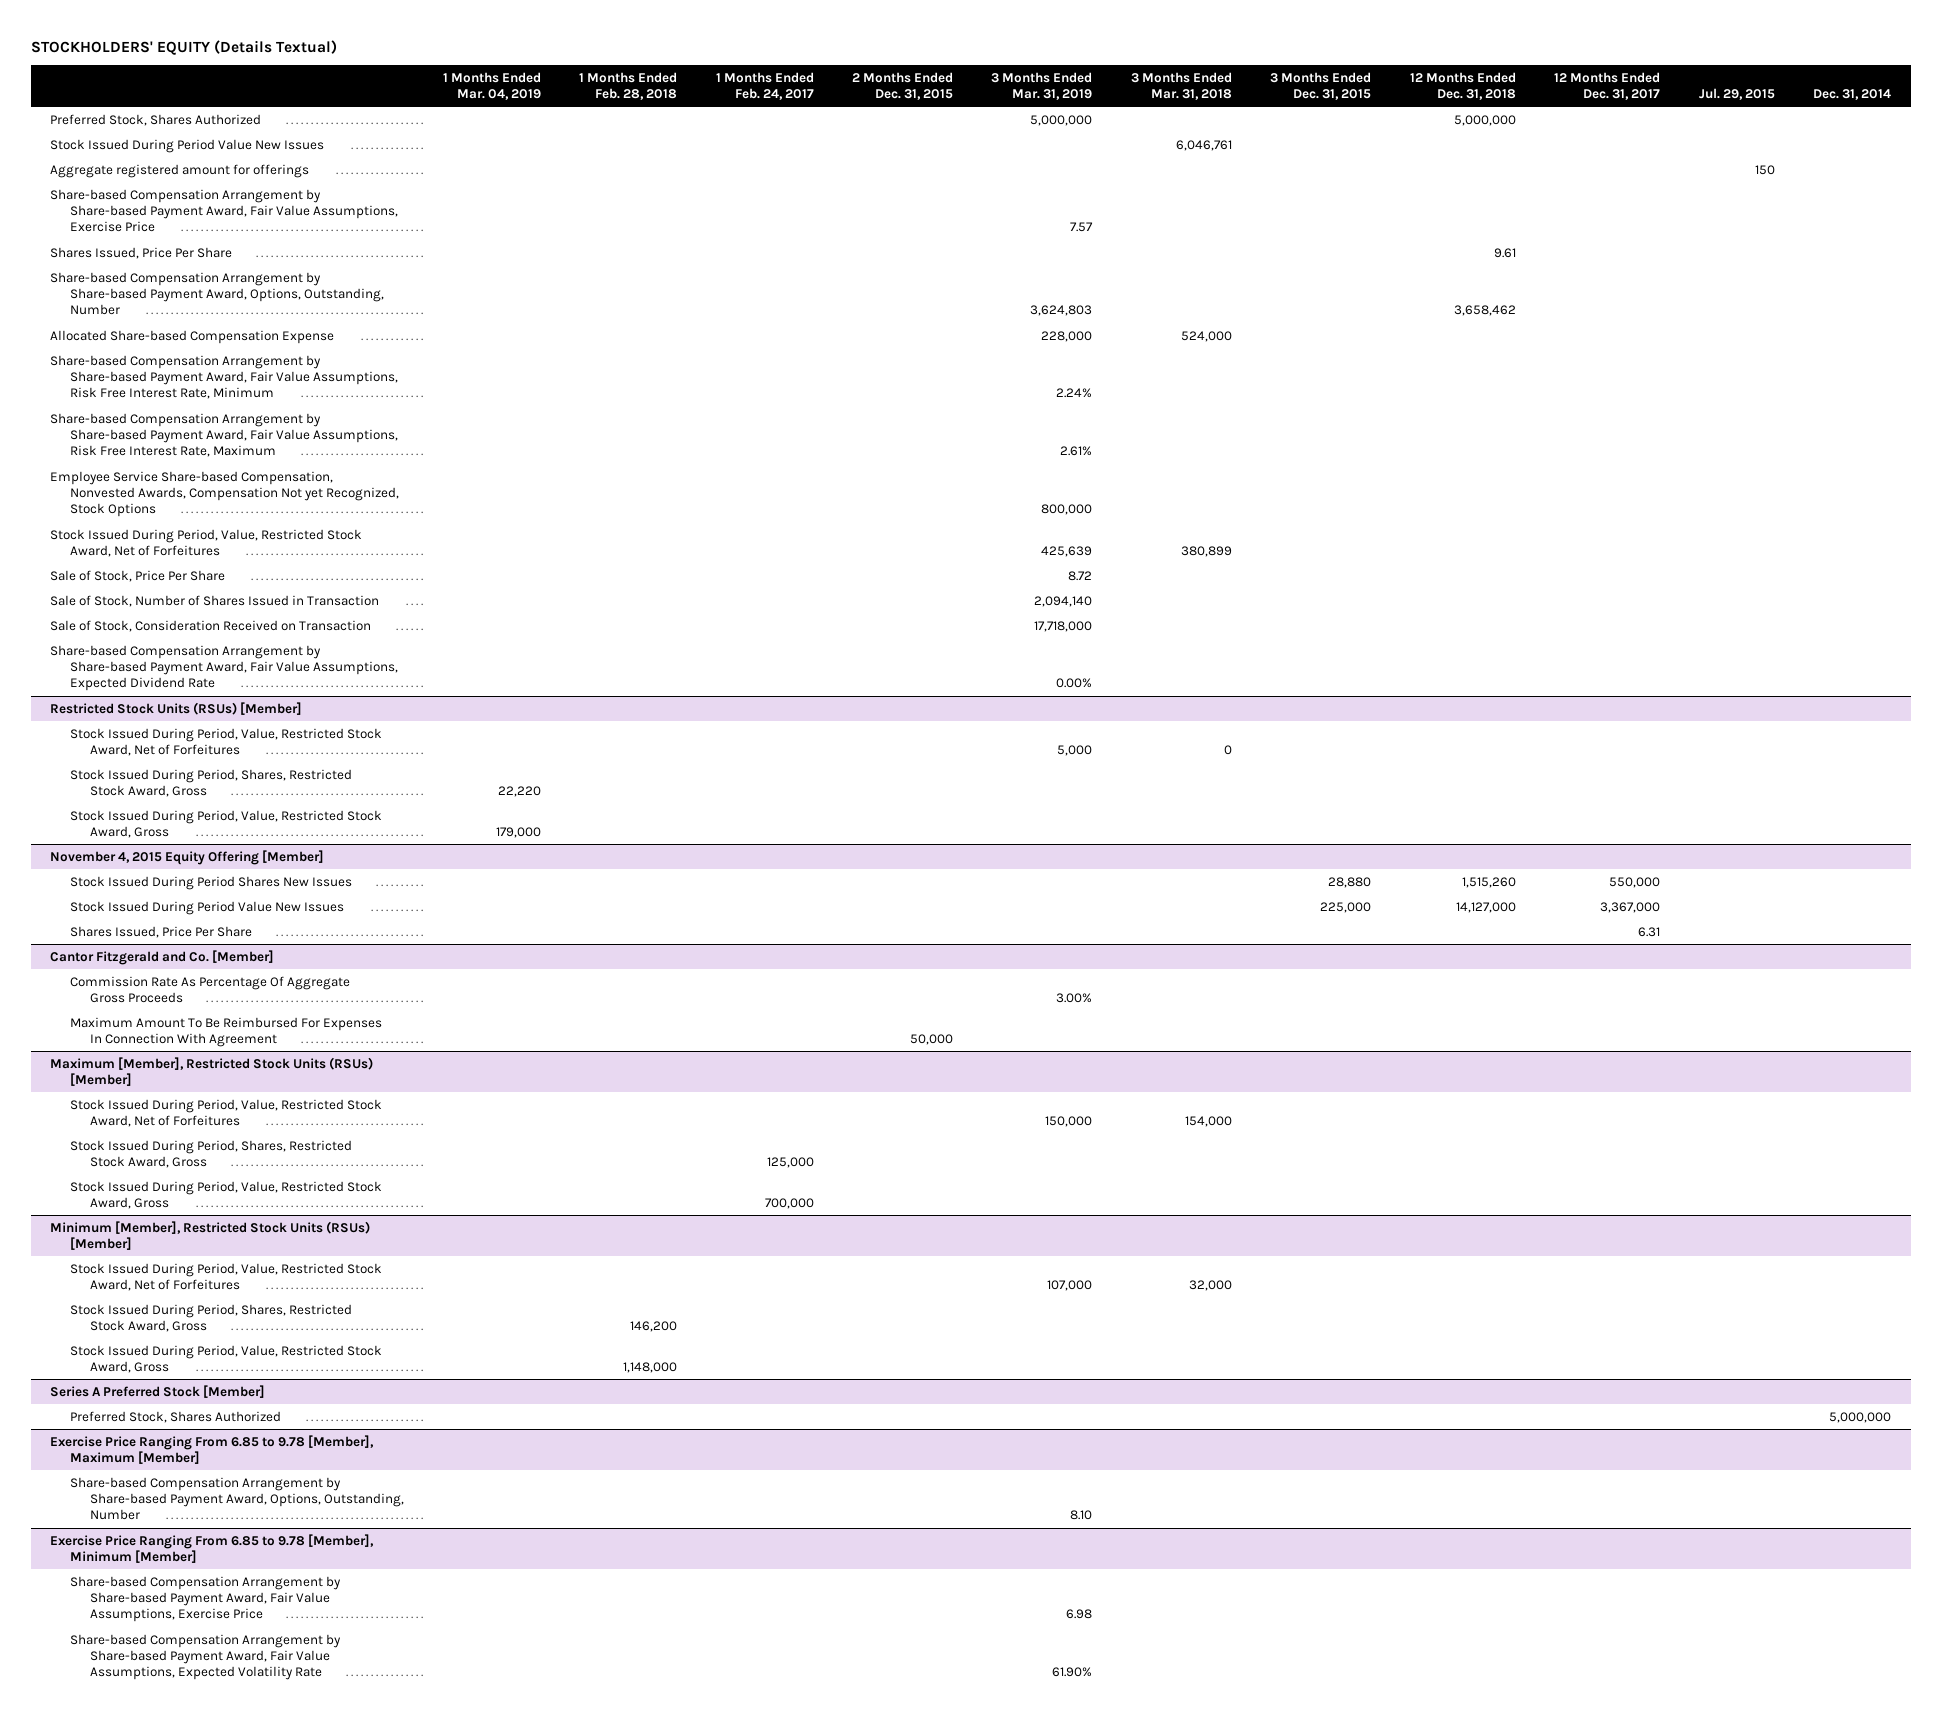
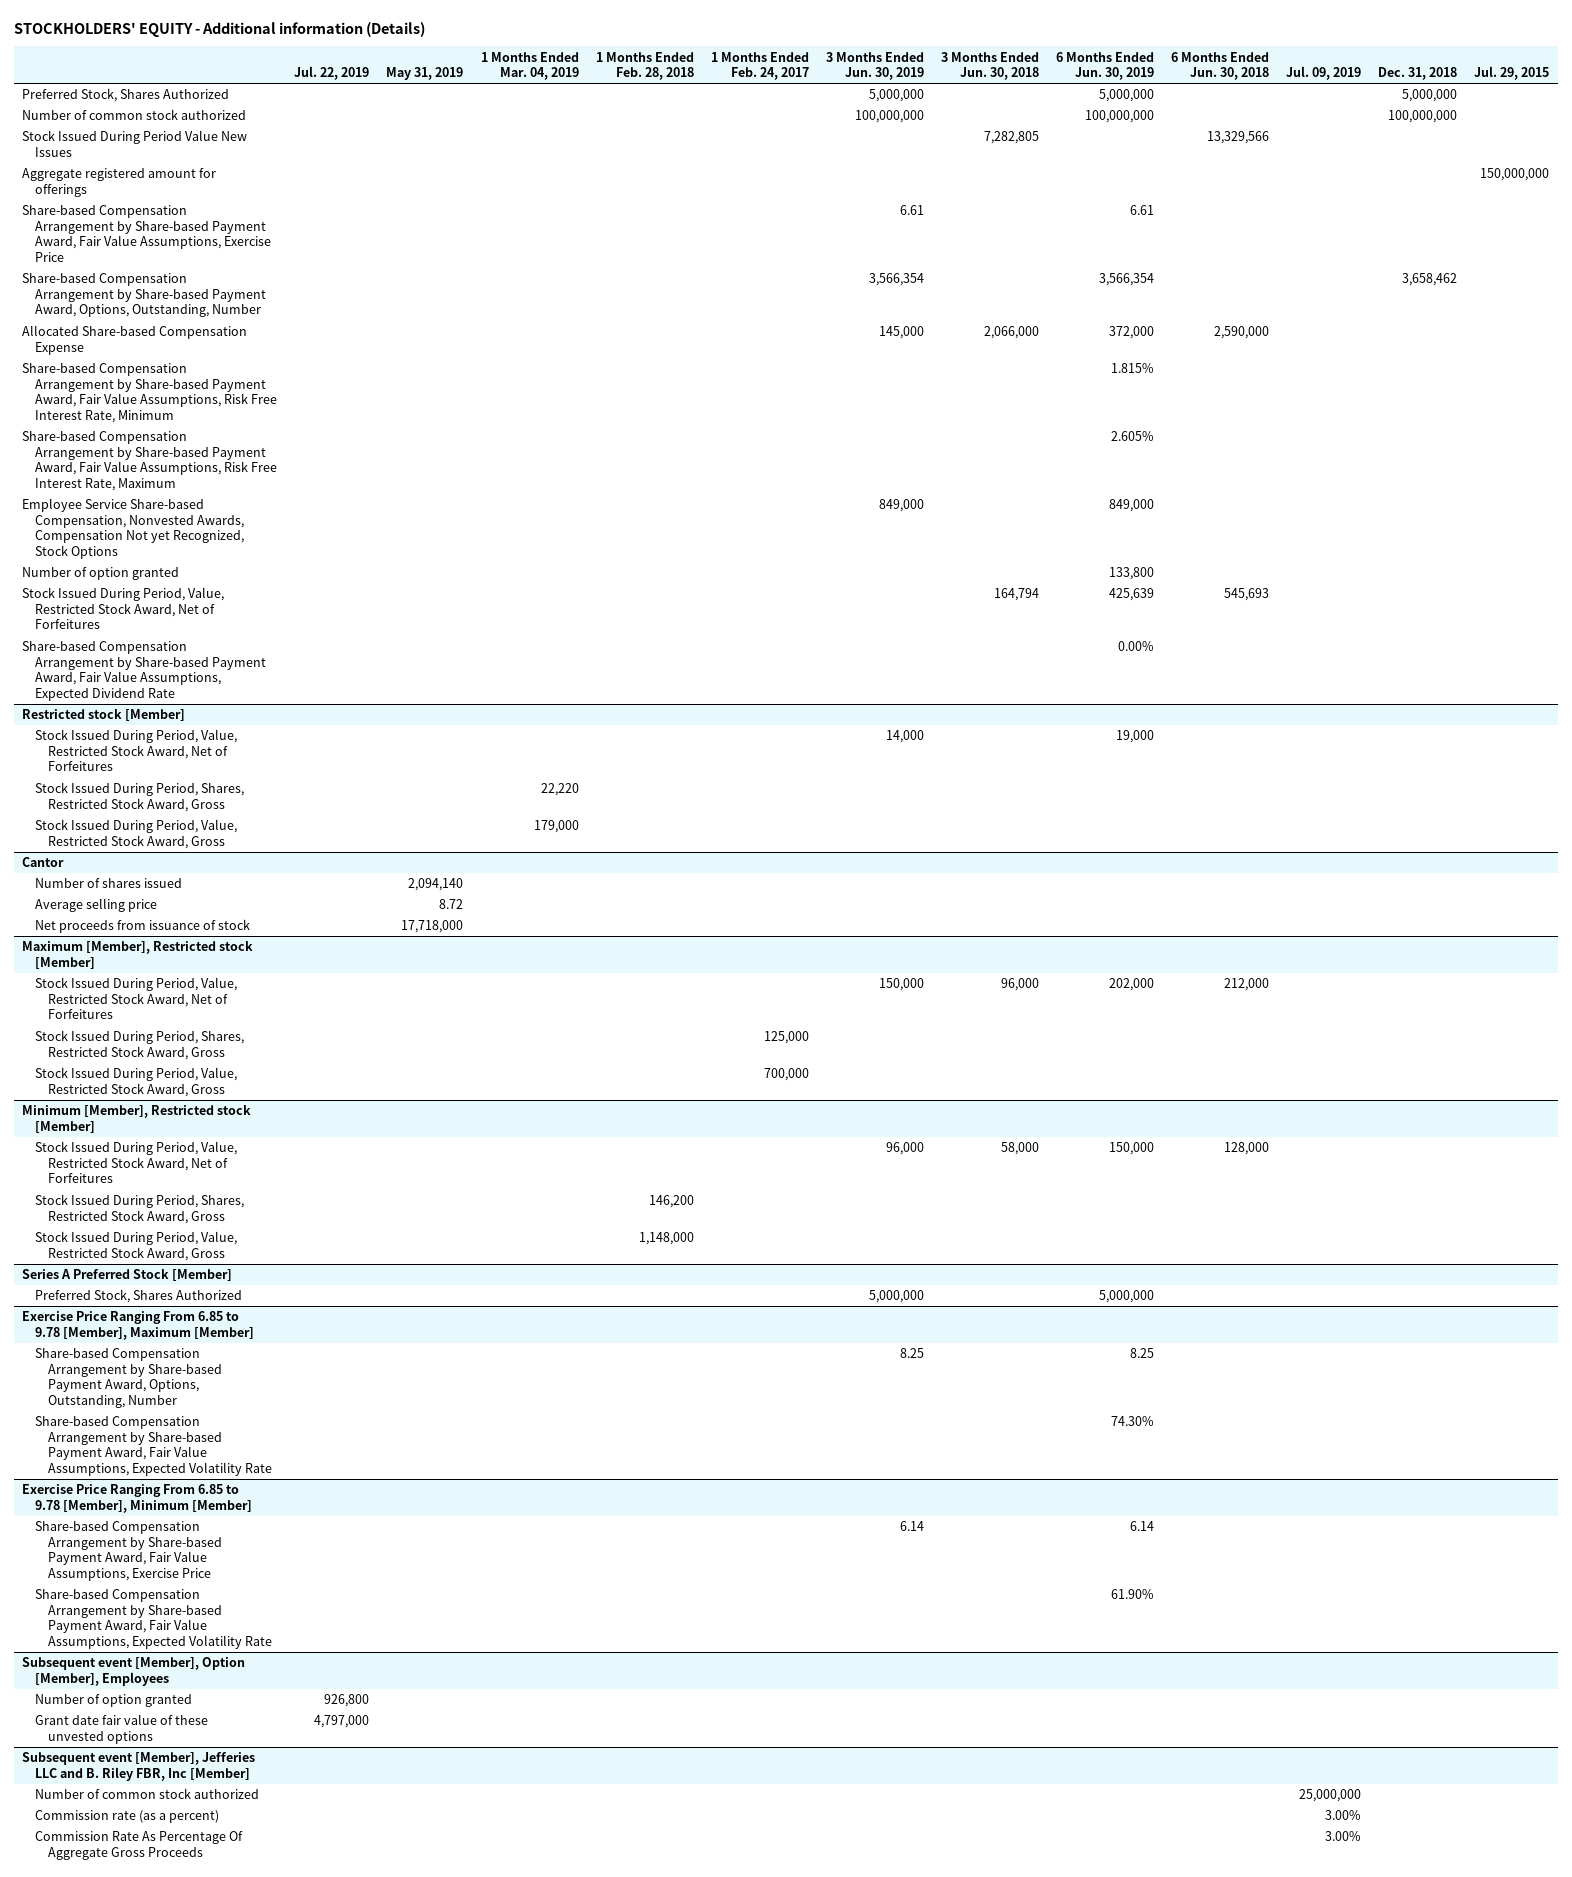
[31,39,338,55] STOCKHOLDERS' EQUITY (Details Textual) -> [13,21,425,37] STOCKHOLDERS' EQUITY - Additional information (Details)
[851,71,953,100] 2 Months Ended Dec. 31, 2015 -> none
[991,71,1093,100] 3 Months Ended Mar. 31, 2019 -> none
[1130,71,1232,100] 3 Months Ended Mar. 31, 2018 -> none
[1270,71,1372,100] 3 Months Ended Dec. 31, 2015 -> none
[1409,71,1516,100] 12 Months Ended Dec. 31, 2018 -> none
[1554,71,1661,100] 12 Months Ended Dec. 31, 2017 -> none
[1813,88,1892,100] Dec. 31, 2014 -> none
none -> [294,66,370,81] Jul. 22, 2019
none -> [386,67,464,81] May 31, 2019
none -> [825,51,924,81] 3 Months Ended Jun. 30, 2019
none -> [940,51,1039,81] 3 Months Ended Jun. 30, 2018
none -> [1055,51,1154,81] 6 Months Ended Jun. 30, 2019
none -> [1170,51,1269,81] 6 Months Ended Jun. 30, 2018
none -> [1286,66,1362,81] Jul. 09, 2019
none -> [1378,67,1458,81] Dec. 31, 2018
none -> [22,109,247,121] Number of common stock authorized
[1754,164,1775,175] 150 -> [1480,168,1550,182] 150,000,000
[50,246,233,259] Shares Issued, Price Per Share -> none
none -> [22,567,180,581] Number of option granted
[50,569,226,582] Sale of Stock, Price Per Share -> none
[50,594,380,607] Sale of Stock, Number of Shares Issued in Transaction -> none
[50,619,372,632] Sale of Stock, Consideration Received on Transaction -> none
[50,701,303,715] Restricted Stock Units (RSUs) [Member] -> [22,709,186,722] Restricted stock [Member]
[50,849,325,865] November 4, 2015 Equity Offering [Member] -> none
[70,875,353,890] Stock Issued During Period Shares New Issues -> none
[70,900,345,915] Stock Issued During Period Value New Issues -> none
[70,925,253,938] Shares Issued, Price Per Share -> none
[70,975,351,1003] Commission Rate As Percentage Of Aggregate Gross Proceeds -> none
[70,1016,383,1047] Maximum Amount To Be Reimbursed For Expenses In Connection With Agreement -> none
[50,949,275,965] Cantor Fitzgerald and Co. [Member] -> [22,857,65,868] Cantor
none -> [35,878,183,889] Number of shares issued
none -> [35,898,158,913] Average selling price
none -> [35,919,251,934] Net proceeds from issuance of stock
[50,1056,374,1086] Maximum [Member], Restricted Stock Units (RSUs) [Member] -> [22,941,254,969] Maximum [Member], Restricted stock [Member]
[50,1220,371,1250] Minimum [Member], Restricted Stock Units (RSUs) [Member] -> [22,1105,252,1133] Minimum [Member], Restricted stock [Member]
none -> [35,1416,273,1477] Share-based Compensation Arrangement by Share-based Payment Award, Fair Value Assumptions, Expected Volatility Rate
none -> [22,1657,246,1686] Subsequent event [Member], Option [Member], Employees
none -> [35,1694,193,1708] Number of option granted
none -> [35,1714,209,1744] Grant date fair value of these unvested options
none -> [22,1752,256,1781] Subsequent event [Member], Jefferies LLC and B. Riley FBR, Inc [Member]
none -> [35,1788,260,1800] Number of common stock authorized
none -> [35,1810,220,1824] Commission rate (as a percent)
none -> [35,1831,244,1860] Commission Rate As Percentage Of Aggregate Gross Proceeds

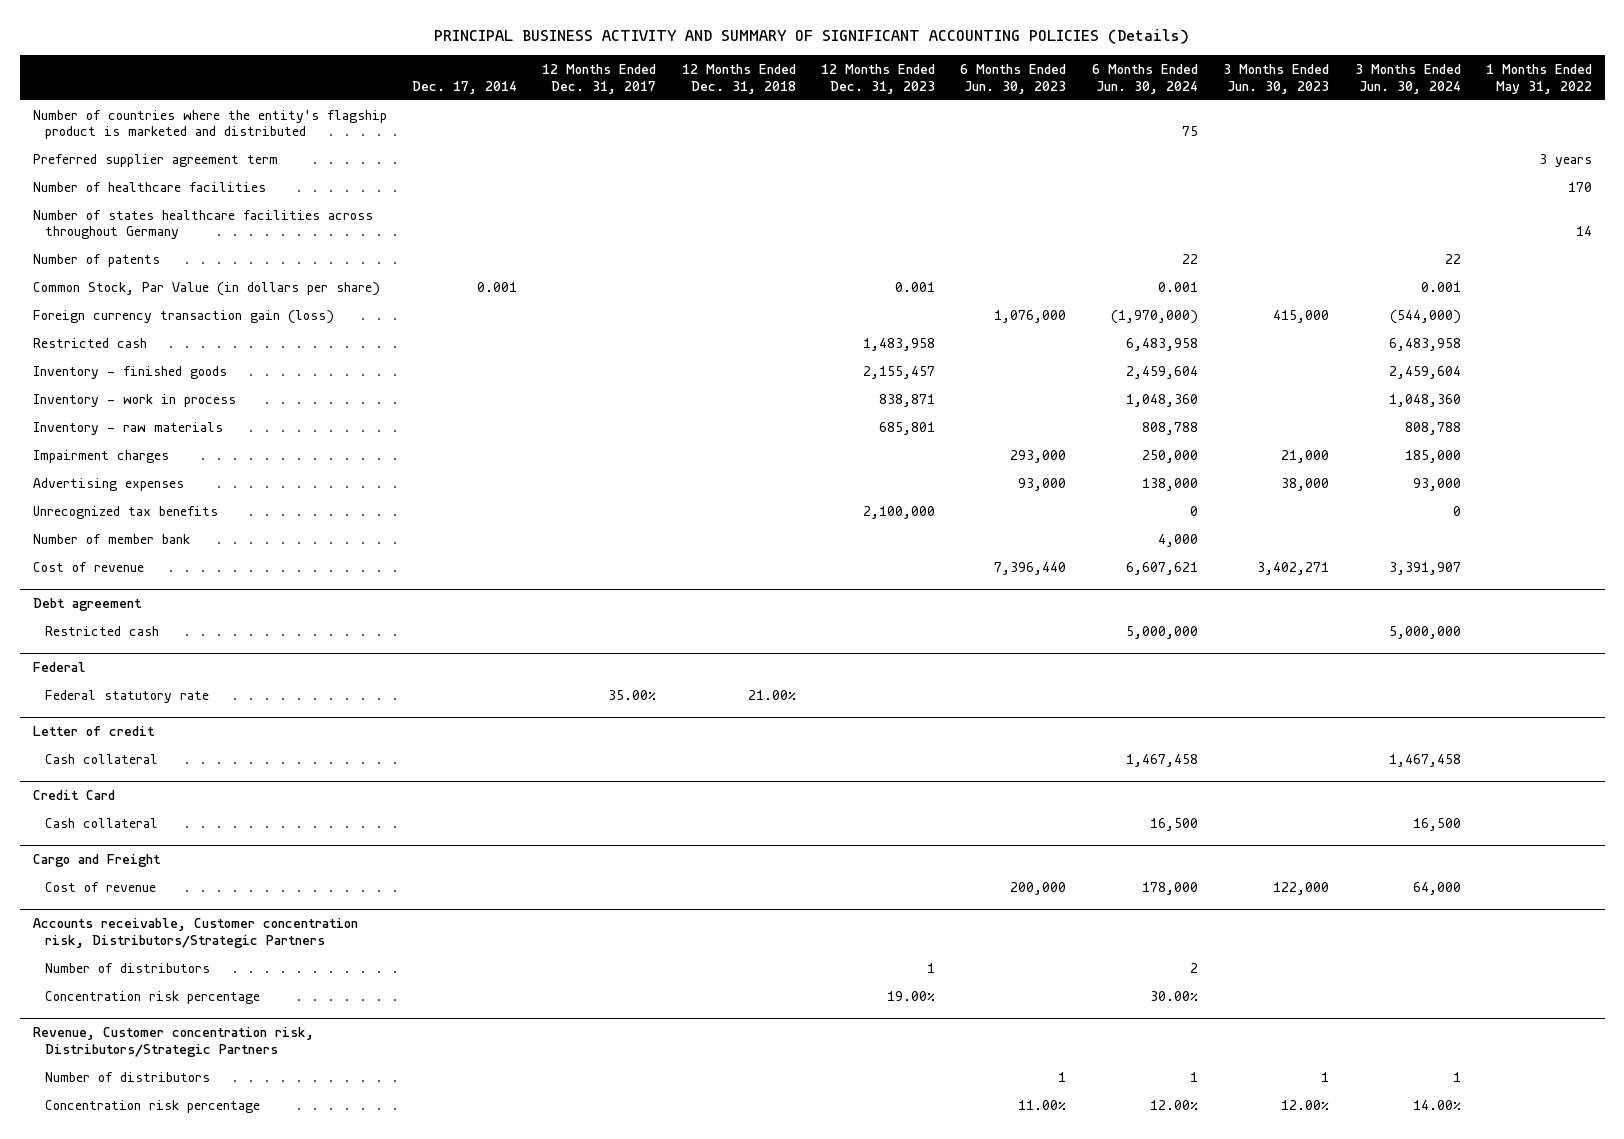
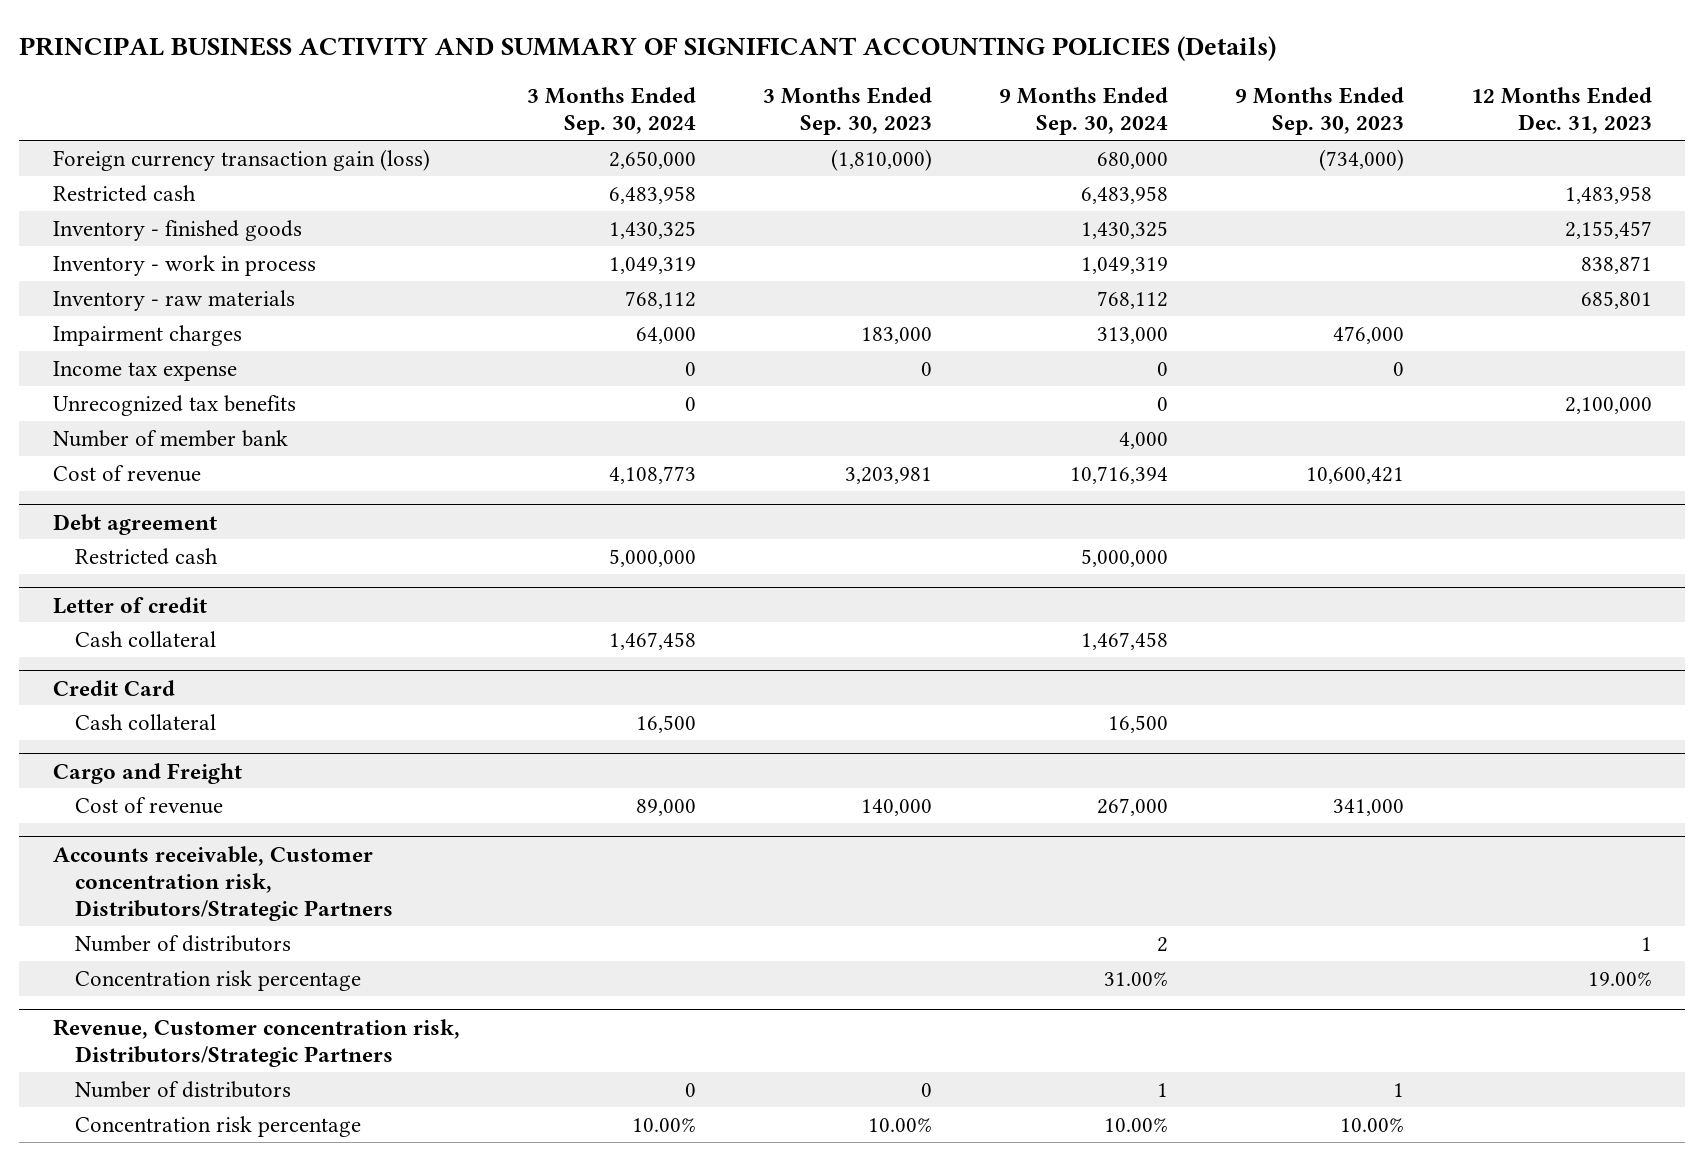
[411,80,517,94] Dec. 17, 2014 -> none
[542,63,657,94] 12 Months Ended Dec. 31, 2017 -> none
[681,63,796,94] 12 Months Ended Dec. 31, 2018 -> none
[960,63,1067,94] 6 Months Ended Jun. 30, 2023 -> none
[1091,63,1198,94] 6 Months Ended Jun. 30, 2024 -> none
[1223,63,1330,94] 3 Months Ended Jun. 30, 2023 -> none
[1354,63,1461,94] 3 Months Ended Jun. 30, 2024 -> none
[1485,63,1592,94] 1 Months Ended May 31, 2022 -> none
none -> [526,86,696,136] 3 Months Ended Sep. 30, 2024
none -> [762,86,932,136] 3 Months Ended Sep. 30, 2023
none -> [998,86,1168,136] 9 Months Ended Sep. 30, 2024
none -> [1234,86,1404,136] 9 Months Ended Sep. 30, 2023
[32,109,387,140] Number of countries where the entity's flagship product is marketed and distributed -> none
[32,153,278,167] Preferred supplier agreement term -> none
[32,181,266,192] Number of healthcare facilities -> none
[32,209,373,240] Number of states healthcare facilities across throughout Germany -> none
[32,253,160,267] Number of patents -> none
[32,281,380,296] Common Stock, Par Value (in dollars per share) -> none
[32,477,184,491] Advertising expenses -> none
none -> [52,360,237,381] Income tax expense
[32,661,86,672] Federal -> none
[45,689,210,703] Federal statutory rate -> none

